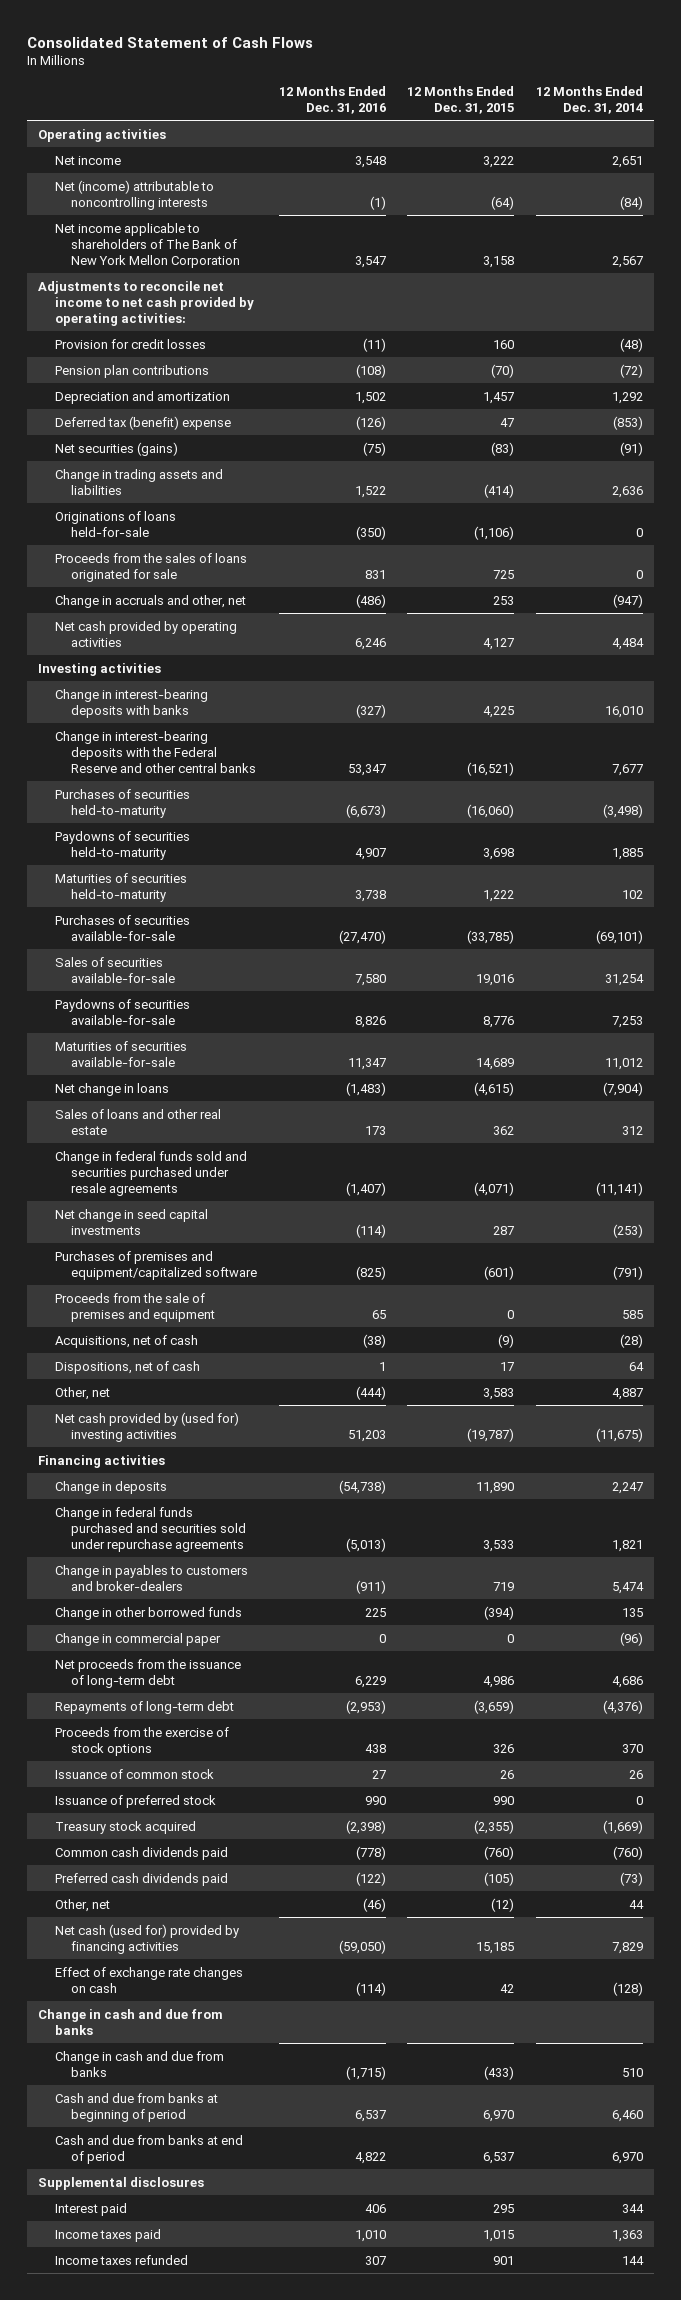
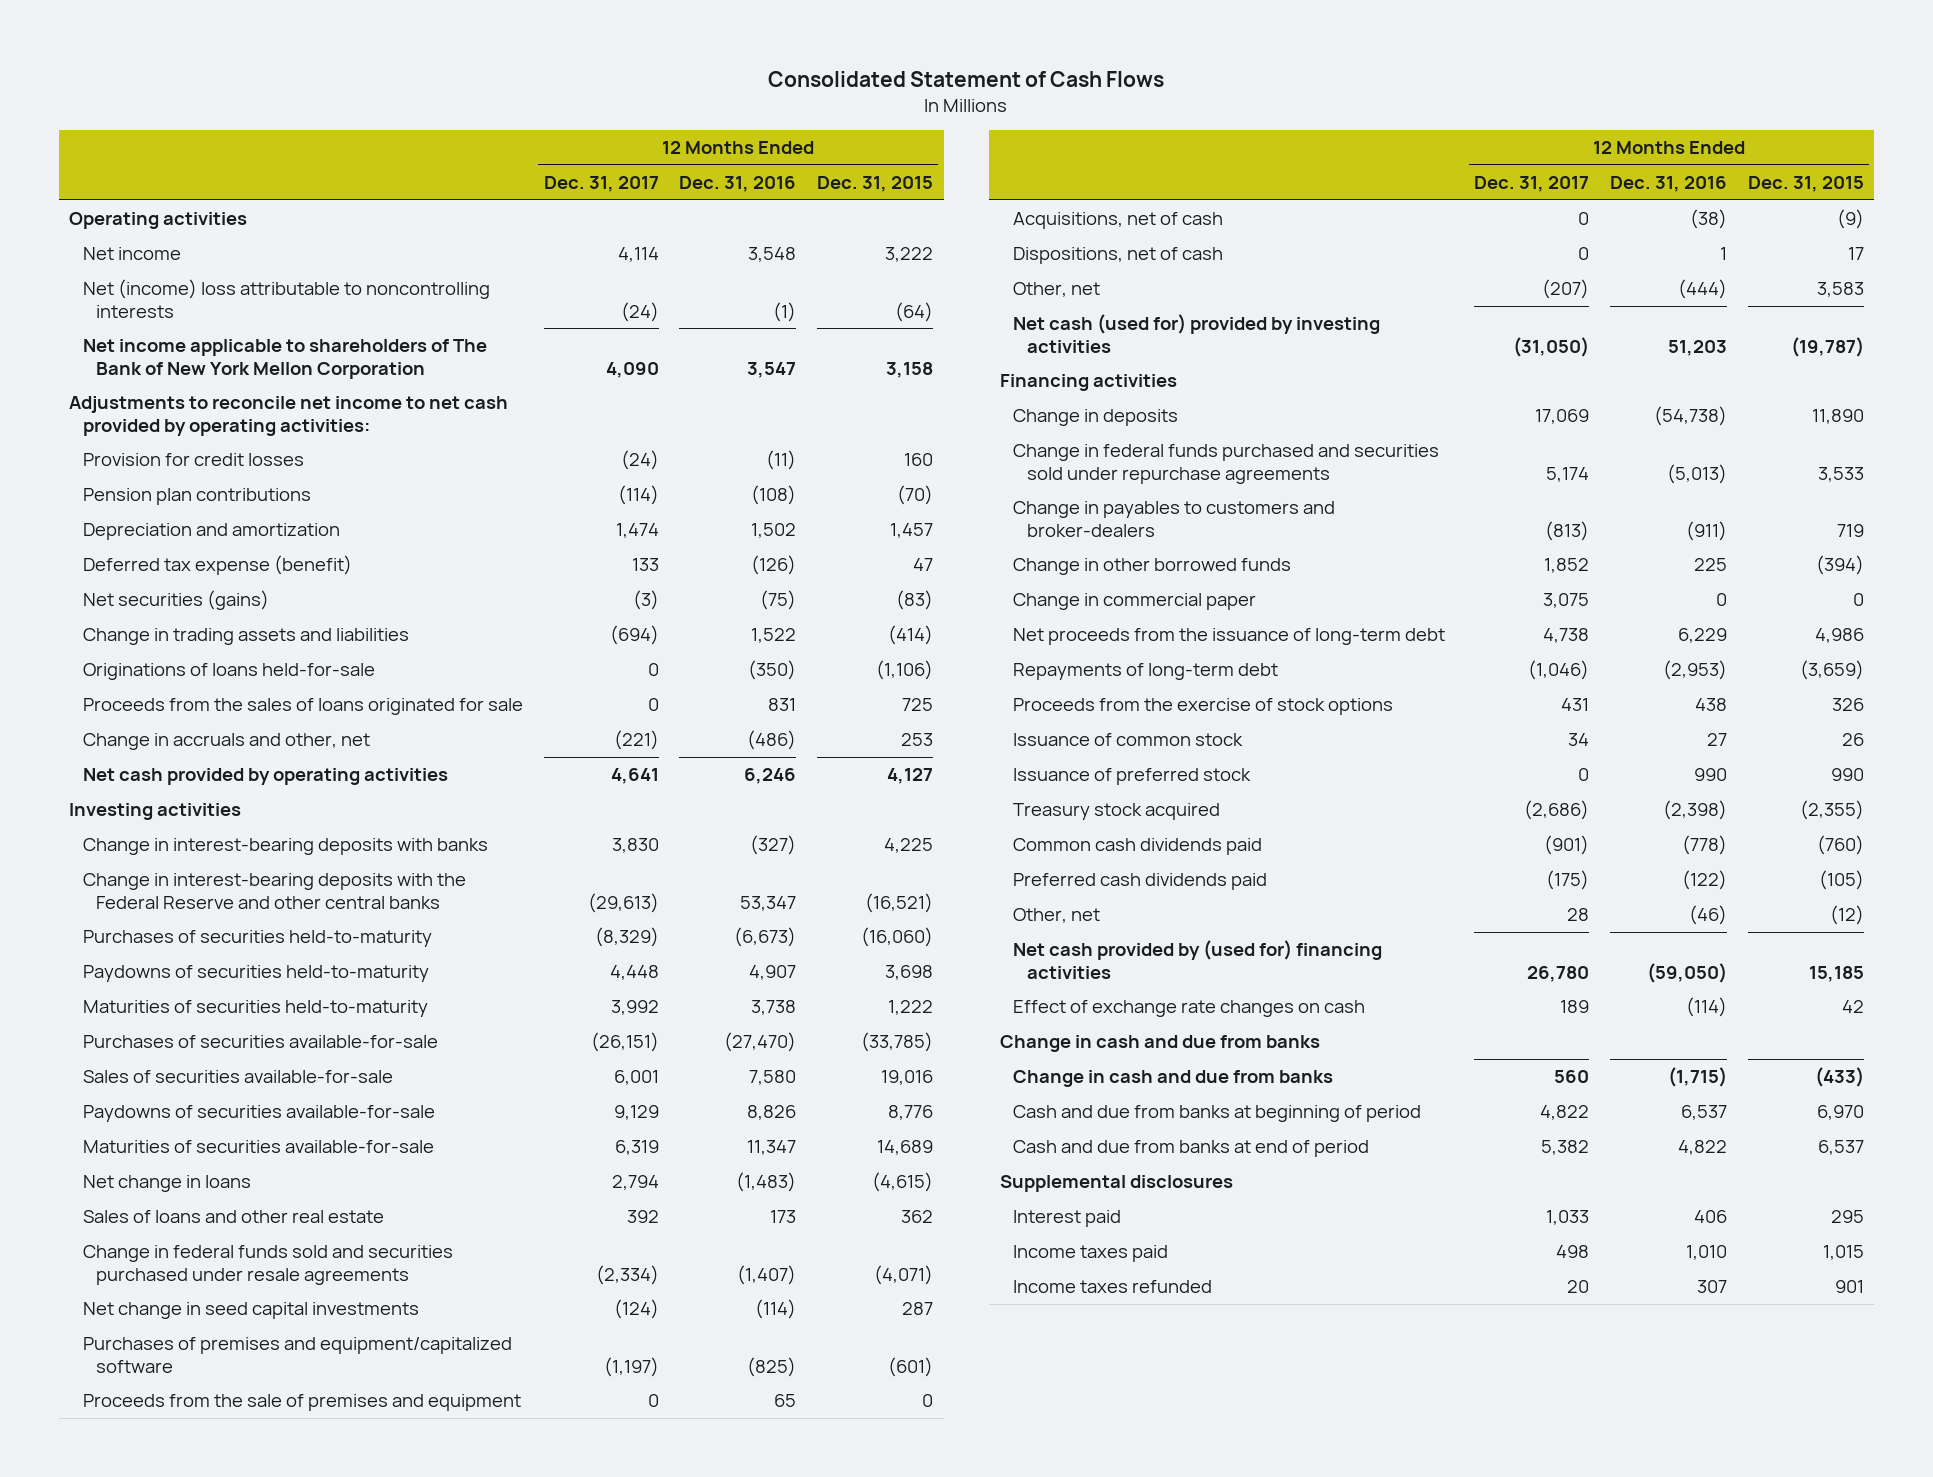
[536,85,644,115] 12 Months Ended Dec. 31, 2014 -> none
none -> [543,175,659,192] Dec. 31, 2017
[54,179,214,210] Net (income) attributable to noncontrolling interests -> [82,279,490,318] Net (income) loss attributable to noncontrolling interests
[54,415,231,430] Deferred tax (benefit) expense -> [82,555,352,576] Deferred tax expense (benefit)
[54,1411,239,1442] Net cash provided by (used for) investing activities -> [1013,314,1381,353] Net cash (used for) provided by investing activities
[54,1923,239,1954] Net cash (used for) provided by financing activities -> [1013,940,1383,979] Net cash provided by (used for) financing activities

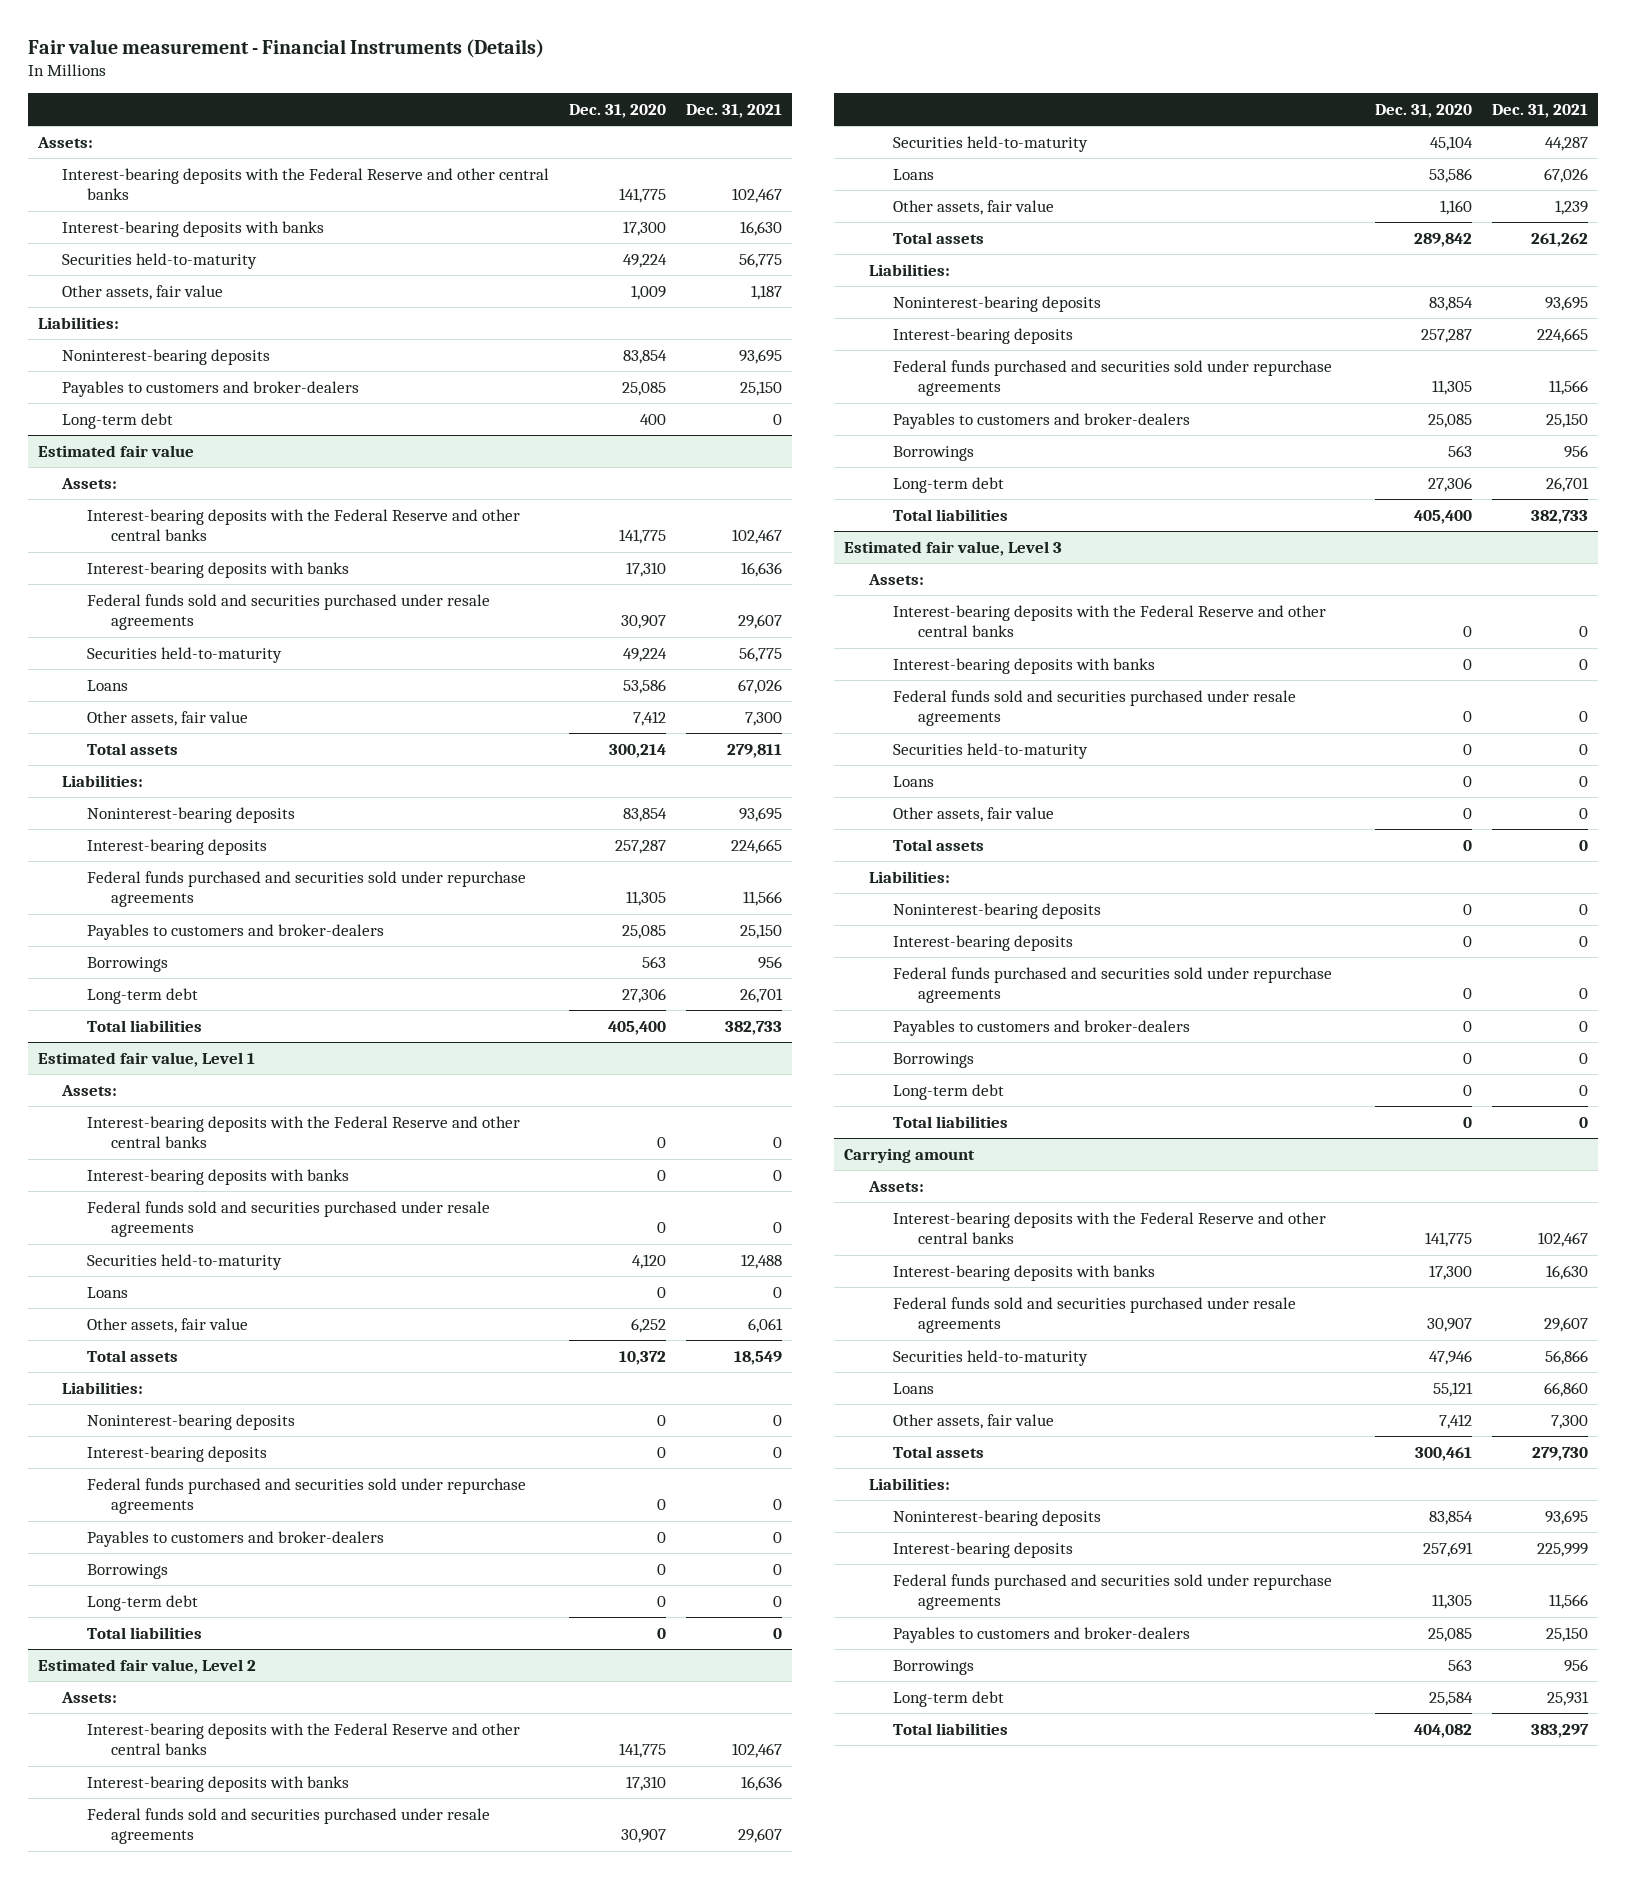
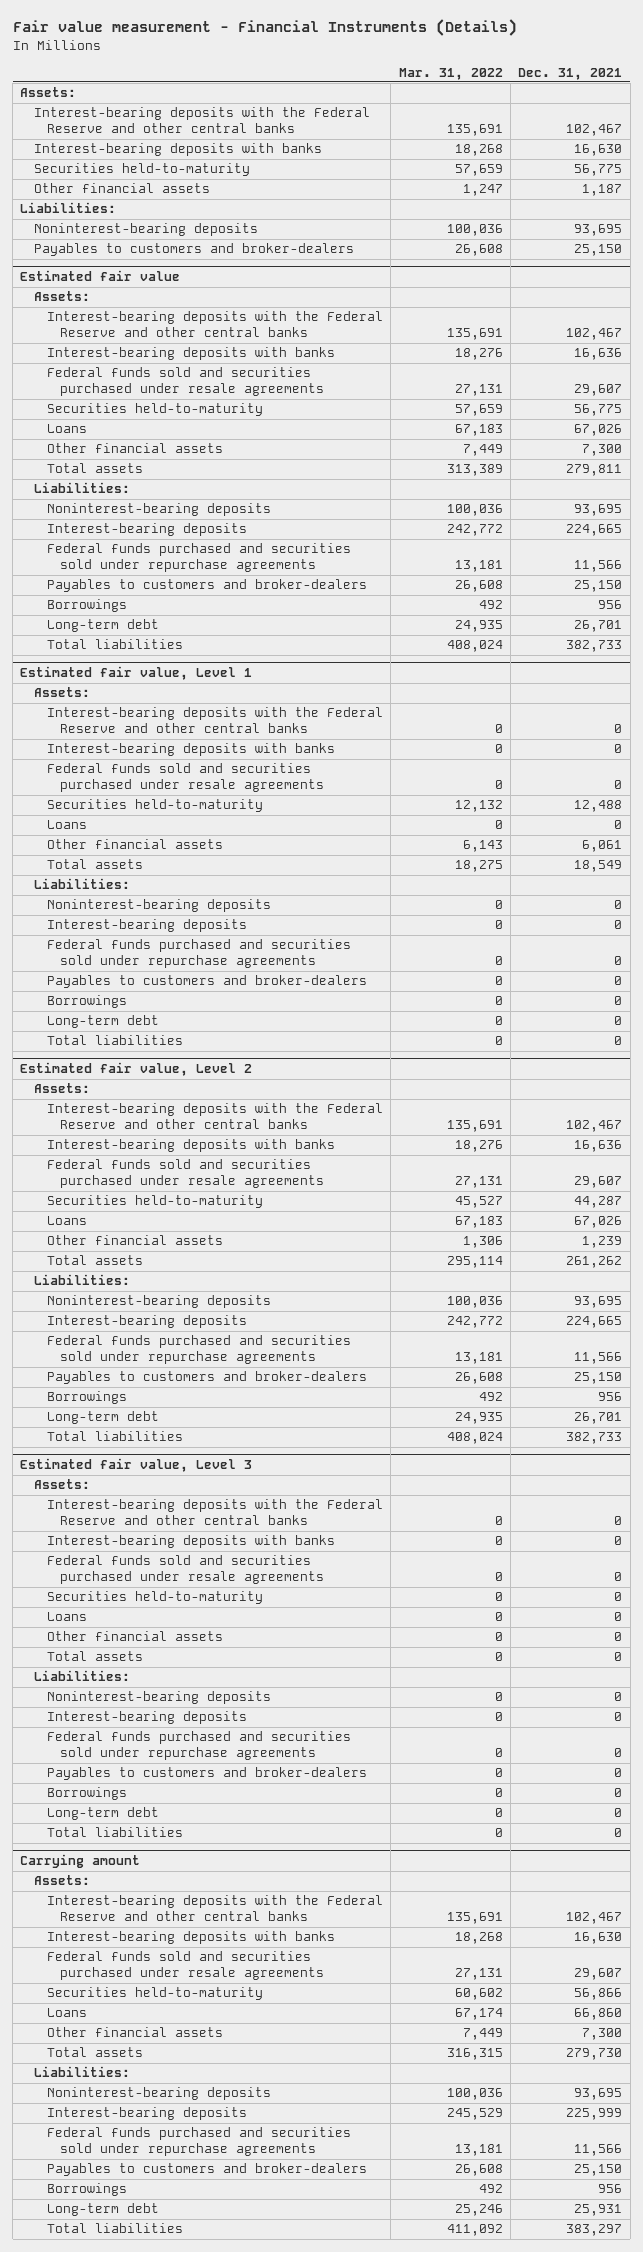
[569,103,667,118] Dec. 31, 2020 -> none
none -> [398,67,503,80] Mar. 31, 2022
[62,284,224,300] Other assets, fair value -> [33,183,210,194] Other financial assets
[62,412,174,429] Long-term debt -> none
[86,710,248,726] Other assets, fair value -> [47,443,224,454] Other financial assets
[86,1317,248,1333] Other assets, fair value -> [47,839,224,850] Other financial assets
[893,199,1055,215] Other assets, fair value -> [47,1235,224,1246] Other financial assets
[893,806,1055,822] Other assets, fair value -> [47,1631,224,1642] Other financial assets
[893,1413,1055,1429] Other assets, fair value -> [47,2027,224,2038] Other financial assets

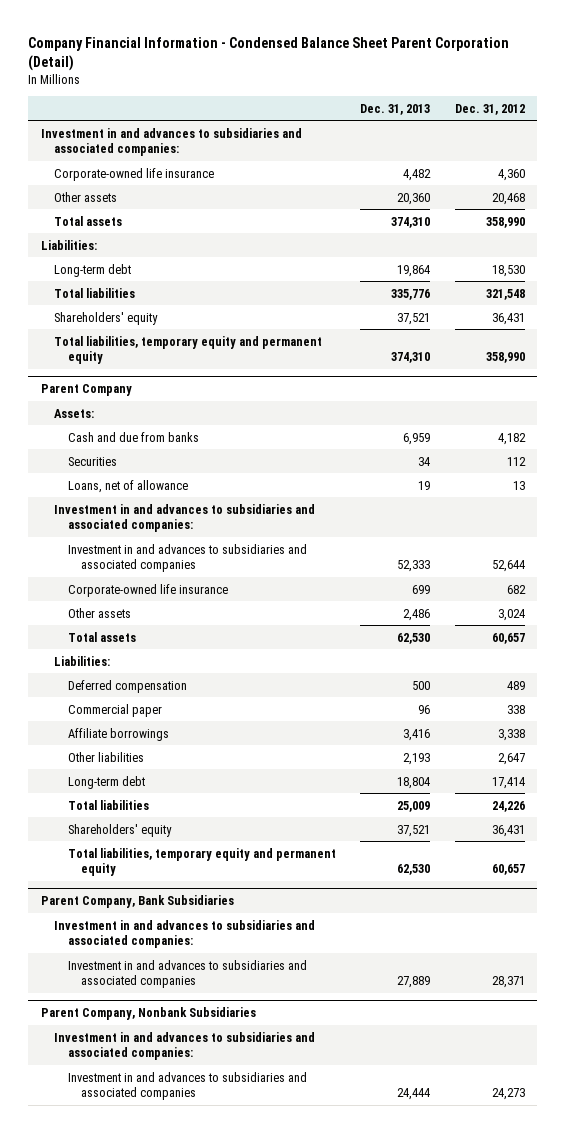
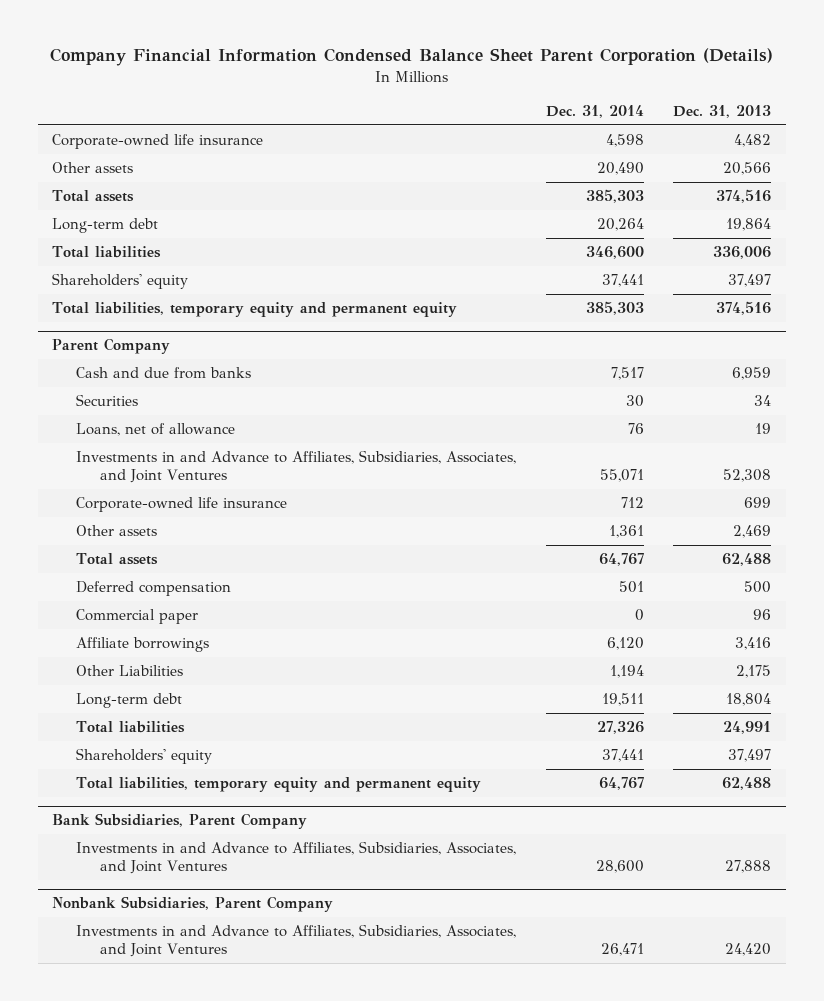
[28,36,510,71] Company Financial Information - Condensed Balance Sheet Parent Corporation (Detail) -> [49,48,773,67] Company Financial Information Condensed Balance Sheet Parent Corporation (Details)
[454,103,525,115] Dec. 31, 2012 -> none
none -> [545,104,644,118] Dec. 31, 2014
[40,127,302,157] Investment in and advances to subsidiaries and associated companies: -> none
[40,239,97,250] Liabilities: -> none
[397,192,431,205] 20,360 -> [723,162,772,176] 20,566
[391,216,431,228] 374,310 -> [716,189,772,204] 374,516
[391,288,431,300] 335,776 -> [713,246,772,260] 336,006
[397,312,431,325] 37,521 -> [728,274,772,288] 37,497
[391,352,431,364] 374,310 -> [716,301,772,316] 374,516
[54,408,95,418] Assets: -> none
[54,503,316,533] Investment in and advances to subsidiaries and associated companies: -> none
[67,543,307,573] Investment in and advances to subsidiaries and associated companies -> [76,450,517,484] Investments in and Advance to Affiliates, Subsidiaries, Associates, and Joint Ventures
[397,560,431,573] 52,333 -> [723,469,772,483] 52,308
[54,655,111,666] Liabilities: -> none
[403,608,431,621] 2,486 -> [733,525,772,539] 2,469
[397,632,431,644] 62,530 -> [722,553,772,567] 62,488
[67,751,144,762] Other liabilities -> [76,665,184,677] Other Liabilities
[403,752,431,765] 2,193 -> [736,665,772,679] 2,175
[54,919,316,949] Investment in and advances to subsidiaries and associated companies: -> none
[54,1031,316,1061] Investment in and advances to subsidiaries and associated companies: -> none
[397,800,431,812] 25,009 -> [723,721,772,735] 24,991
[397,824,431,837] 37,521 -> [728,749,772,763] 37,497
[397,864,431,876] 62,530 -> [722,777,772,791] 62,488
[40,895,234,909] Parent Company, Bank Subsidiaries -> [52,813,308,830] Bank Subsidiaries, Parent Company
[67,959,307,989] Investment in and advances to subsidiaries and associated companies -> [76,841,517,875] Investments in and Advance to Affiliates, Subsidiaries, Associates, and Joint Ventures
[397,976,431,989] 27,889 -> [725,860,772,874] 27,888
[40,1007,256,1021] Parent Company, Nonbank Subsidiaries -> [52,896,334,913] Nonbank Subsidiaries, Parent Company
[67,1071,307,1101] Investment in and advances to subsidiaries and associated companies -> [76,924,517,958] Investments in and Advance to Affiliates, Subsidiaries, Associates, and Joint Ventures
[397,1088,431,1101] 24,444 -> [725,943,772,957] 24,420

